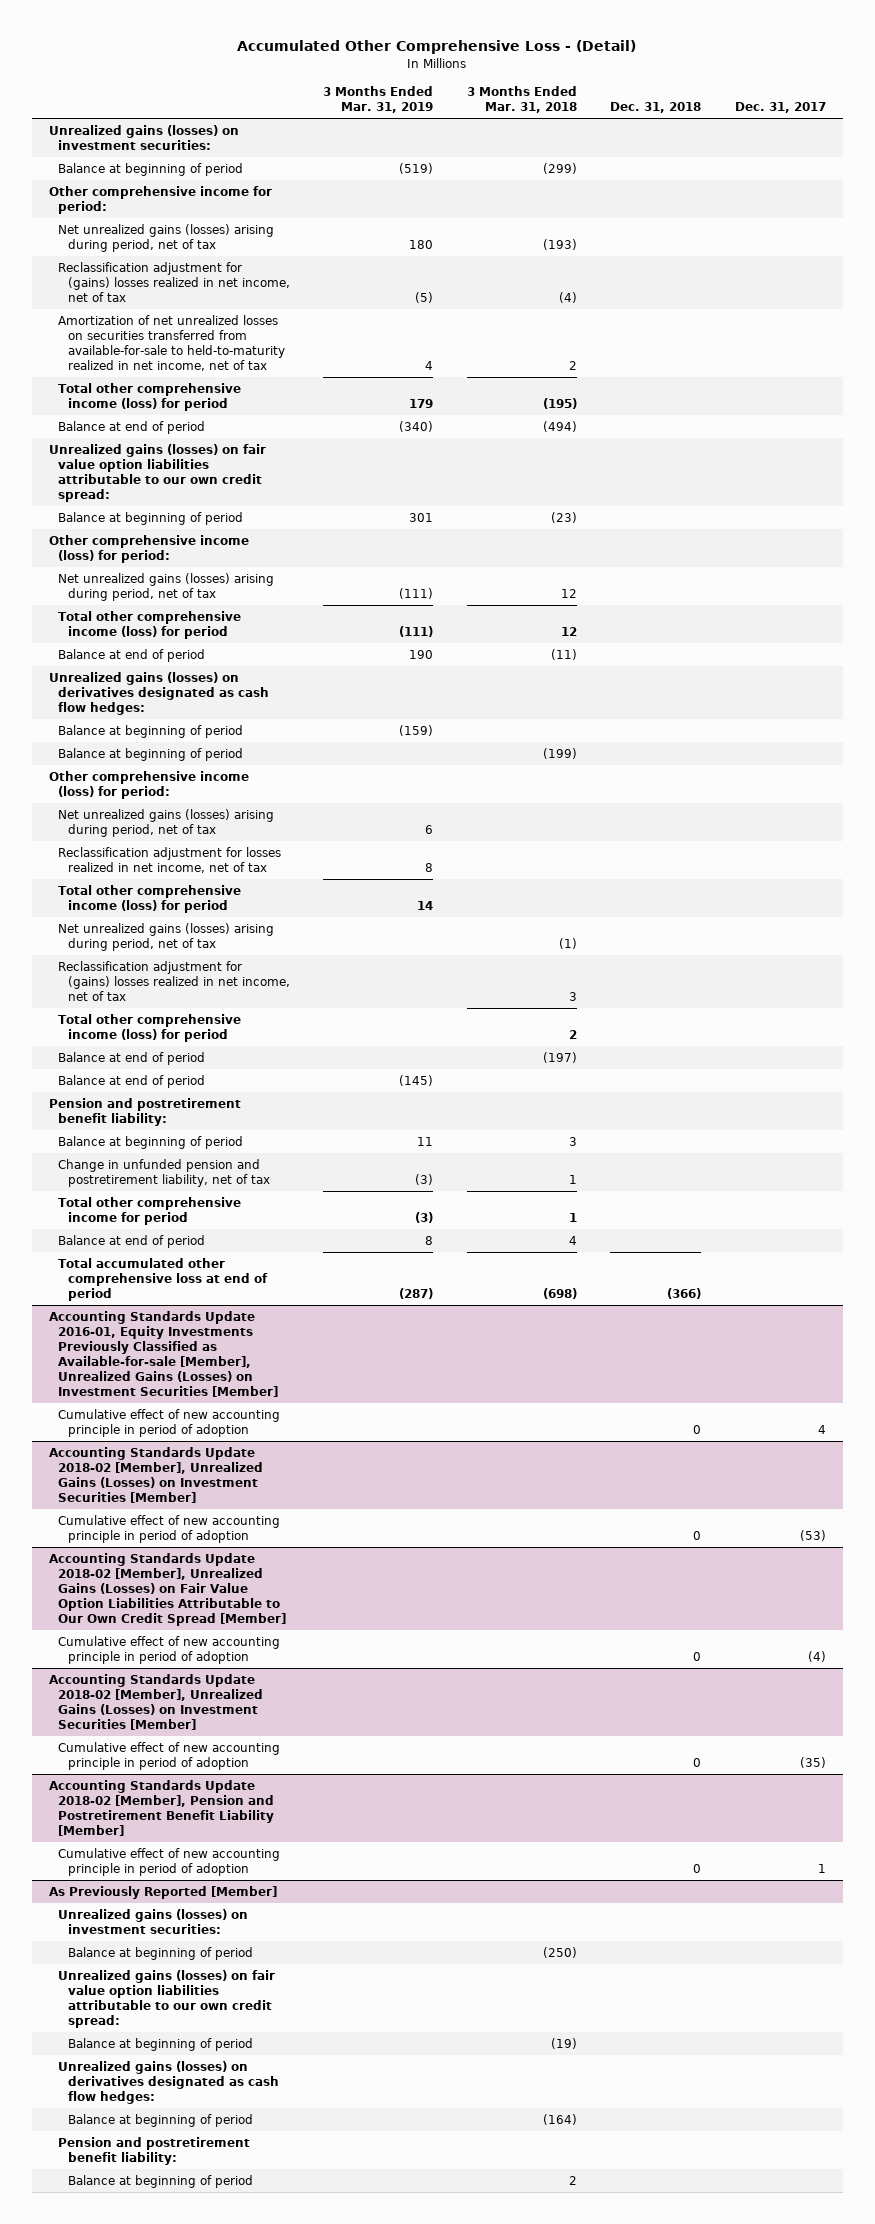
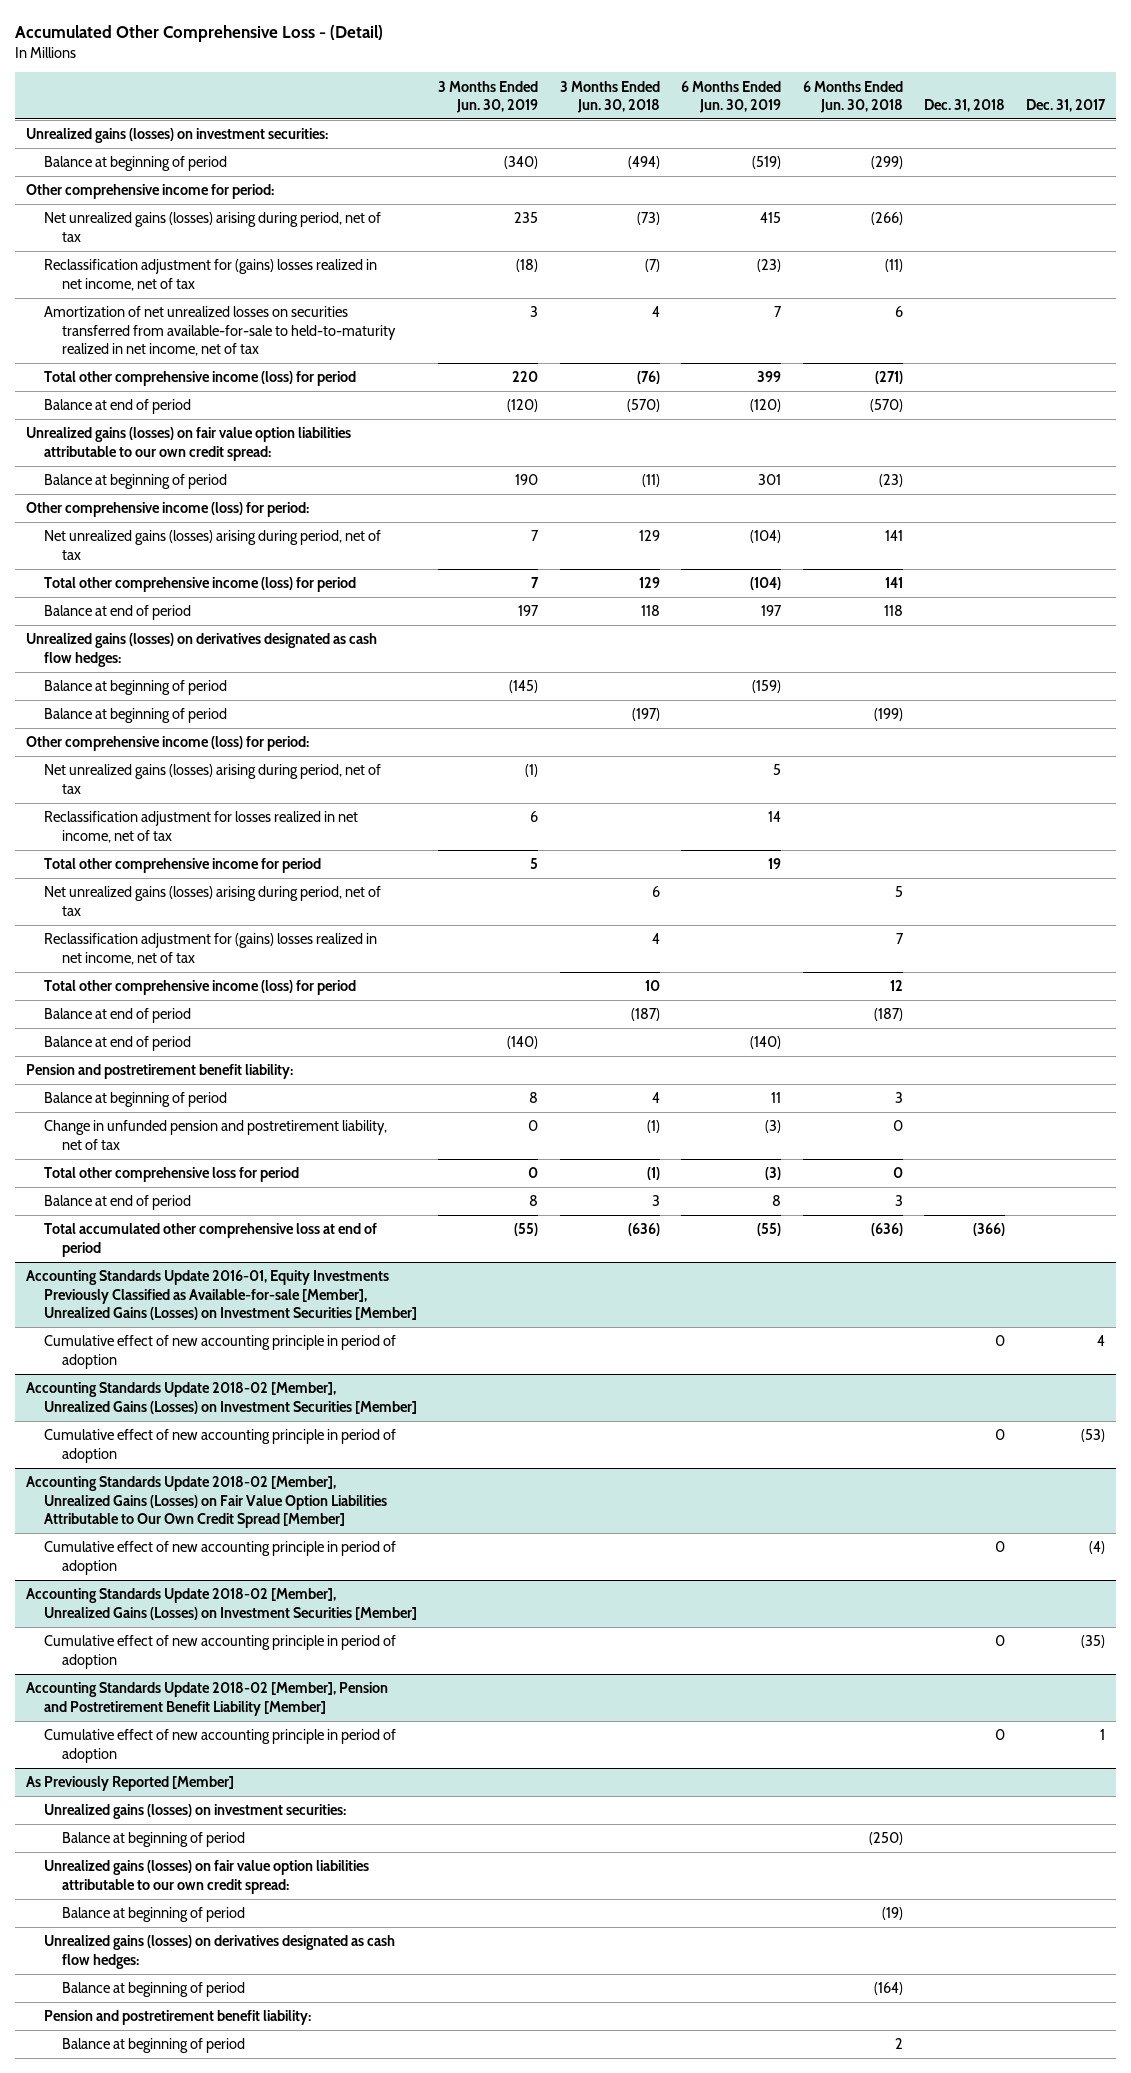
[323,85,434,113] 3 Months Ended Mar. 31, 2019 -> none
[466,85,577,113] 3 Months Ended Mar. 31, 2018 -> none
none -> [438,80,539,113] 3 Months Ended Jun. 30, 2019
none -> [559,80,660,113] 3 Months Ended Jun. 30, 2018
none -> [681,80,782,113] 6 Months Ended Jun. 30, 2019
none -> [802,80,903,113] 6 Months Ended Jun. 30, 2018
[58,885,242,914] Total other comprehensive income (loss) for period -> none
[58,1197,242,1226] Total other comprehensive income for period -> [44,858,322,874] Total other comprehensive income for period
none -> [44,1167,300,1183] Total other comprehensive loss for period

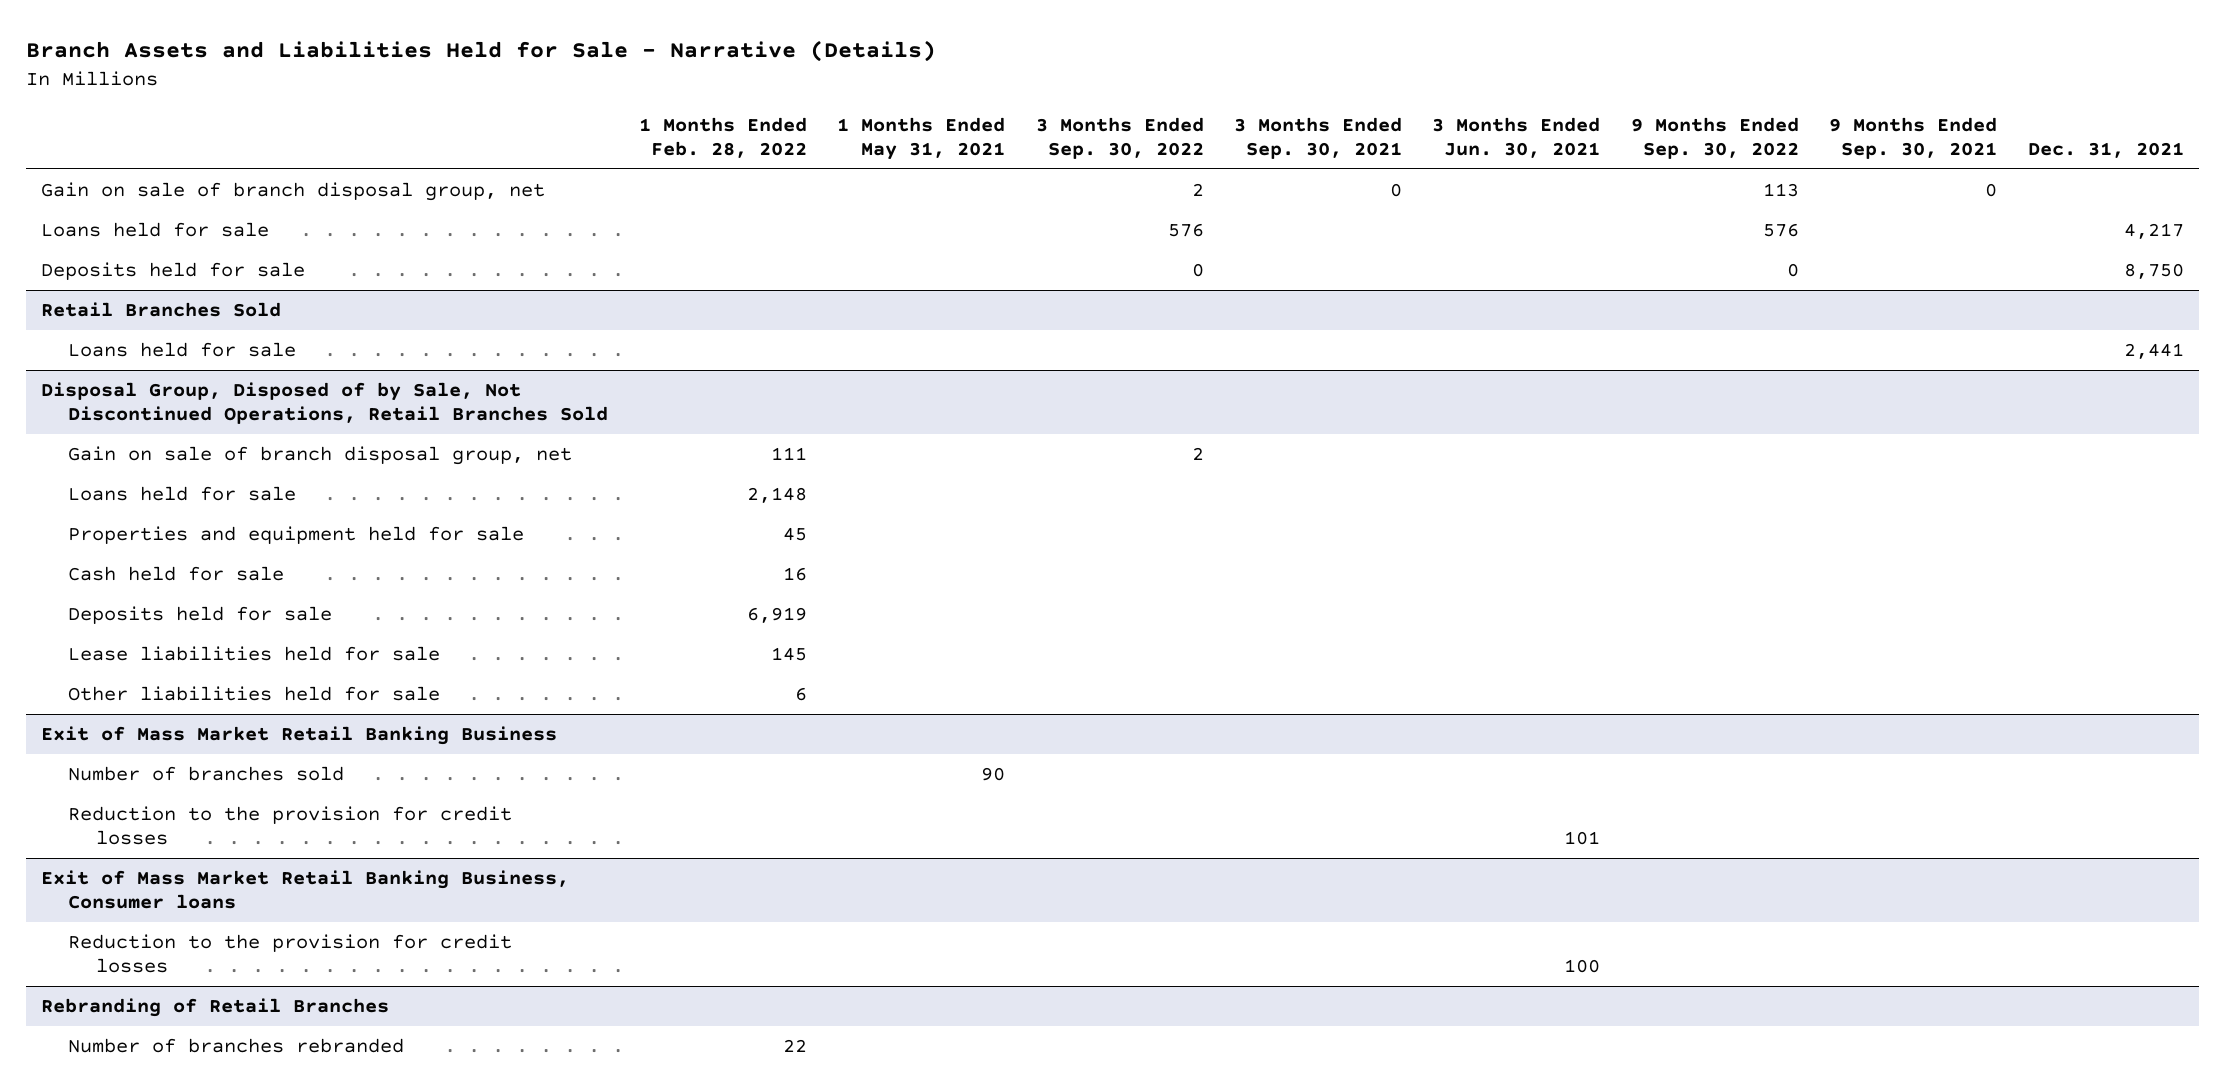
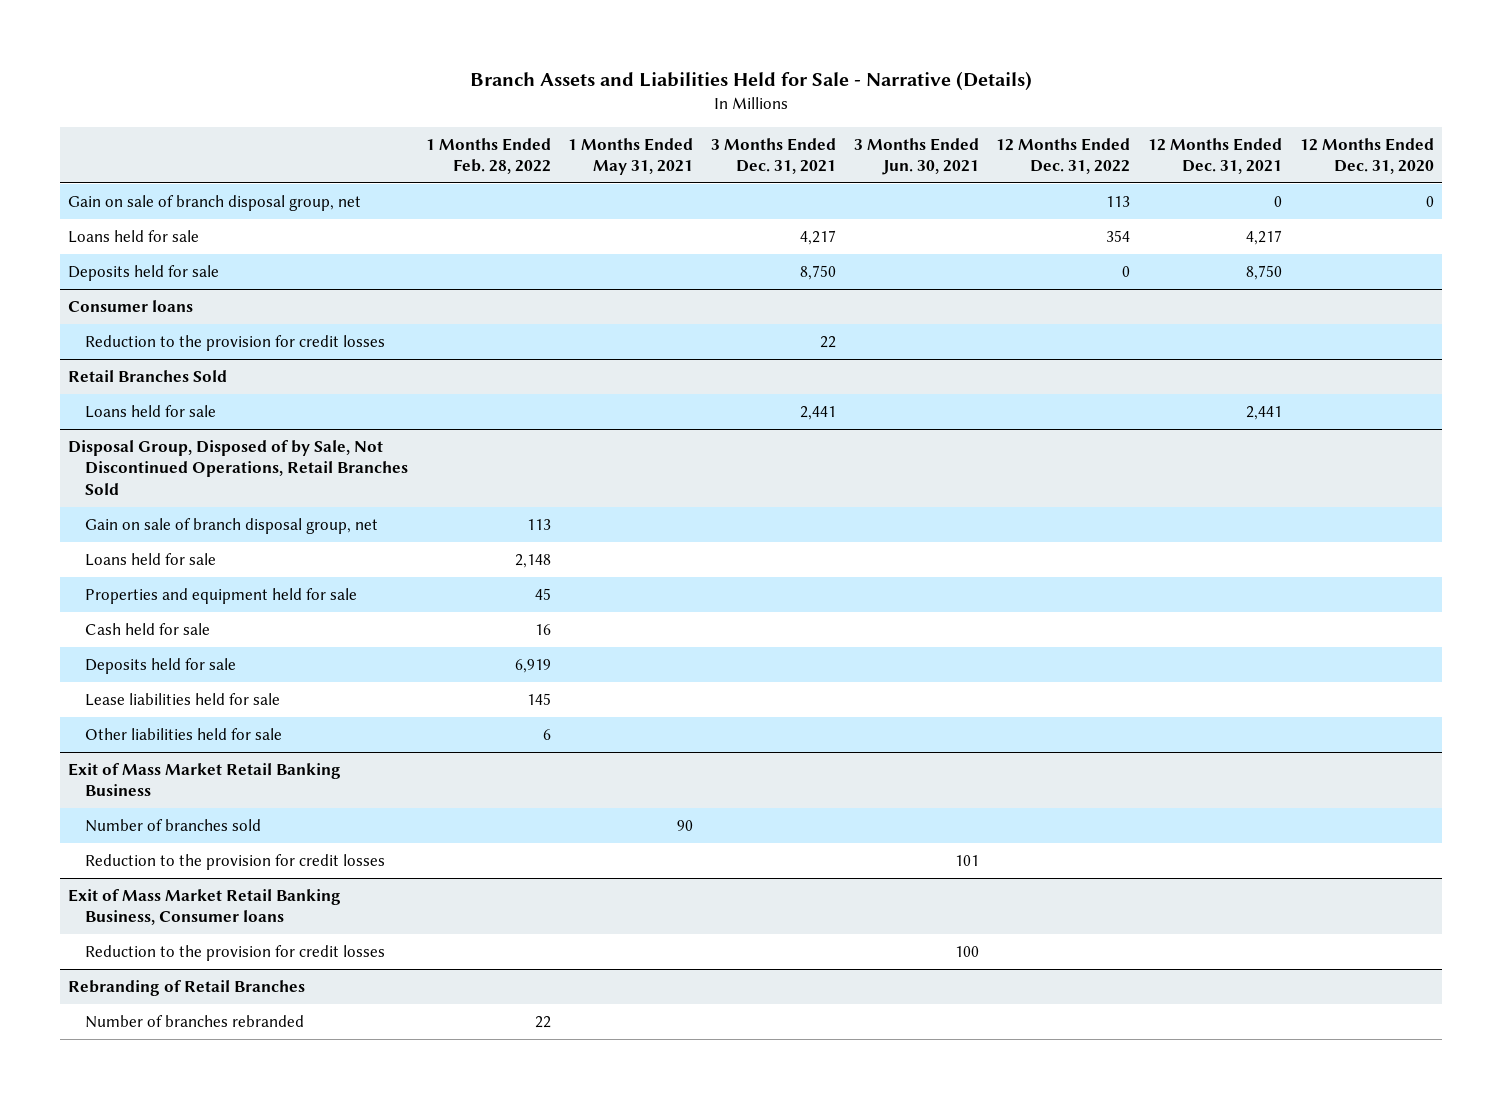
[1035,116,1204,159] 3 Months Ended Sep. 30, 2022 -> none
[1234,116,1403,159] 3 Months Ended Sep. 30, 2021 -> none
[1630,116,1799,159] 9 Months Ended Sep. 30, 2022 -> none
[1829,116,1998,159] 9 Months Ended Sep. 30, 2021 -> none
[2027,141,2184,158] Dec. 31, 2021 -> none
none -> [711,137,837,175] 3 Months Ended Dec. 31, 2021
none -> [996,137,1131,175] 12 Months Ended Dec. 31, 2022
none -> [1147,137,1282,175] 12 Months Ended Dec. 31, 2021
none -> [1299,137,1434,175] 12 Months Ended Dec. 31, 2020
none -> [68,299,194,312] Consumer loans
none -> [85,334,386,351] Reduction to the provision for credit losses
[770,446,807,460] 111 -> [526,518,551,530] 113

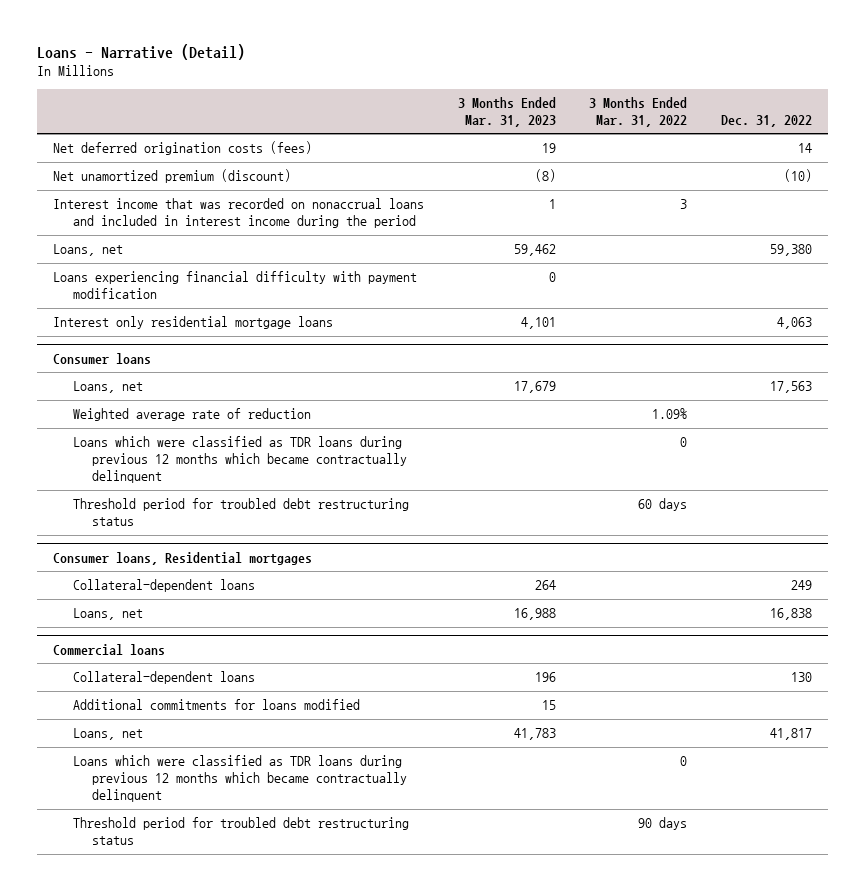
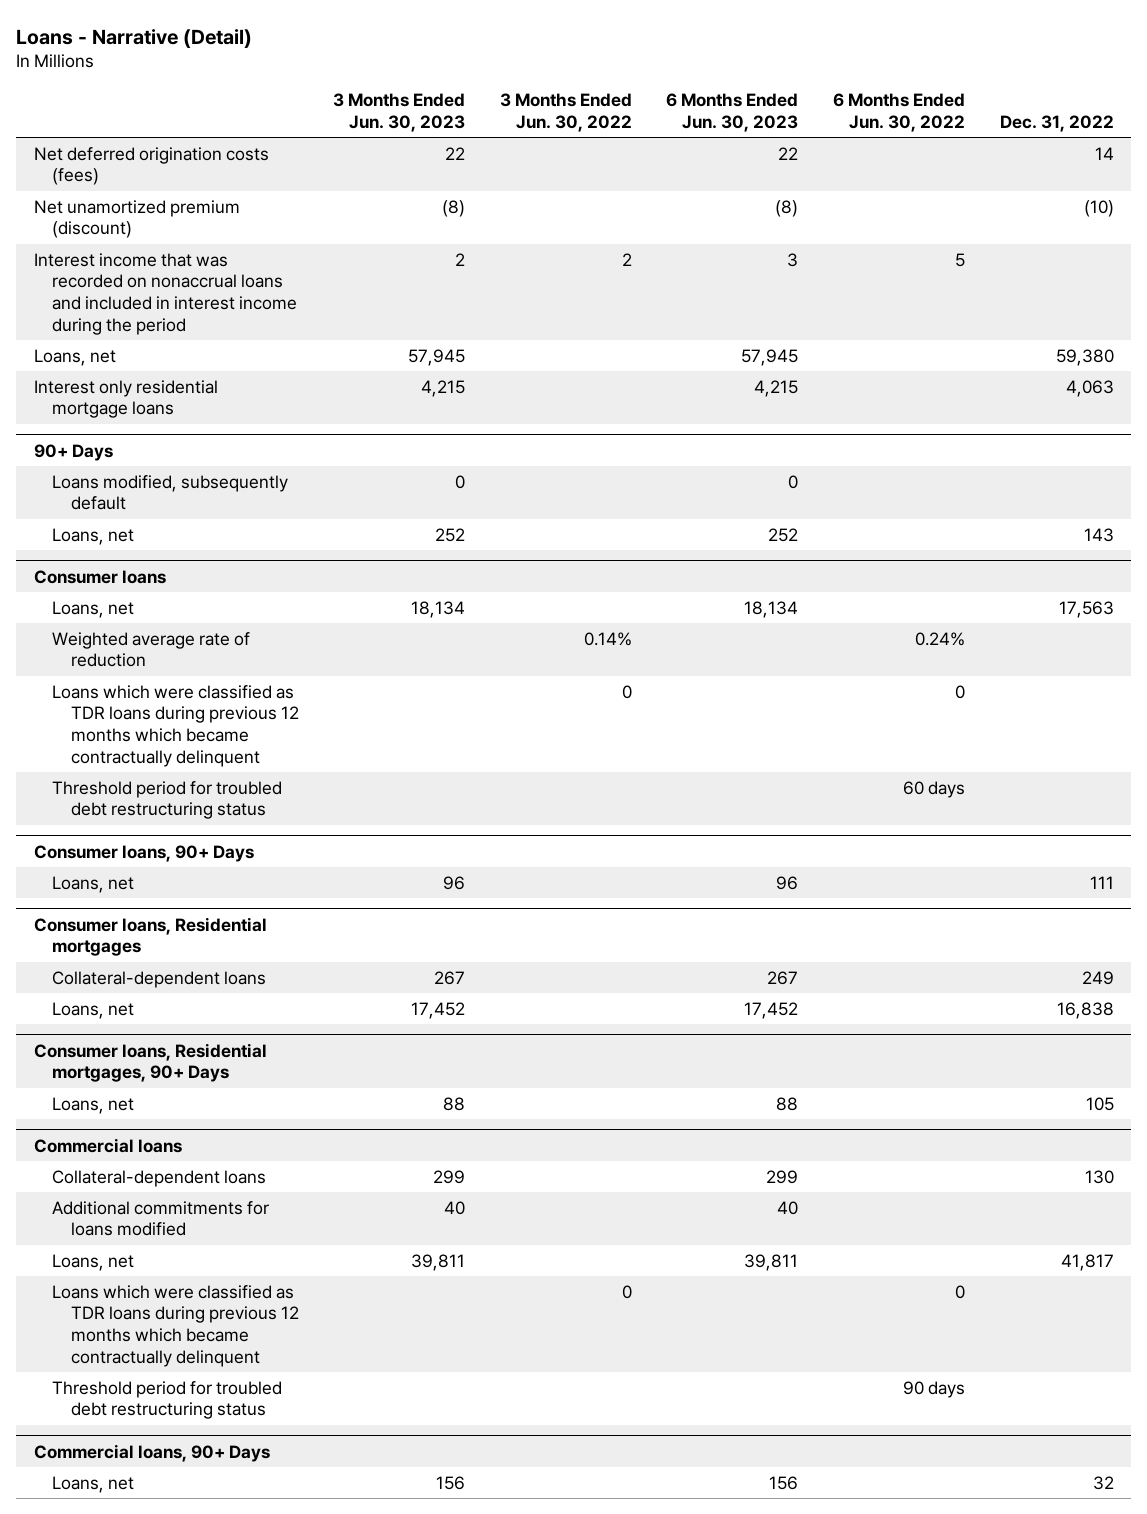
[457,96,556,127] 3 Months Ended Mar. 31, 2023 -> none
[589,96,688,127] 3 Months Ended Mar. 31, 2022 -> none
none -> [333,93,466,133] 3 Months Ended Jun. 30, 2023
none -> [499,93,632,133] 3 Months Ended Jun. 30, 2022
none -> [666,93,799,133] 6 Months Ended Jun. 30, 2023
none -> [833,93,966,133] 6 Months Ended Jun. 30, 2022
[53,271,418,300] Loans experiencing financial difficulty with payment modification -> none
none -> [33,443,113,461] 90+ Days
none -> [52,474,289,511] Loans modified, subsequently default
none -> [52,527,135,545] Loans, net
none -> [33,844,254,862] Consumer loans, 90+ Days
none -> [52,875,135,893] Loans, net
none -> [33,1042,267,1083] Consumer loans, Residential mortgages, 90+ Days
none -> [52,1096,135,1114] Loans, net
none -> [33,1443,270,1462] Commercial loans, 90+ Days
none -> [52,1475,135,1493] Loans, net

